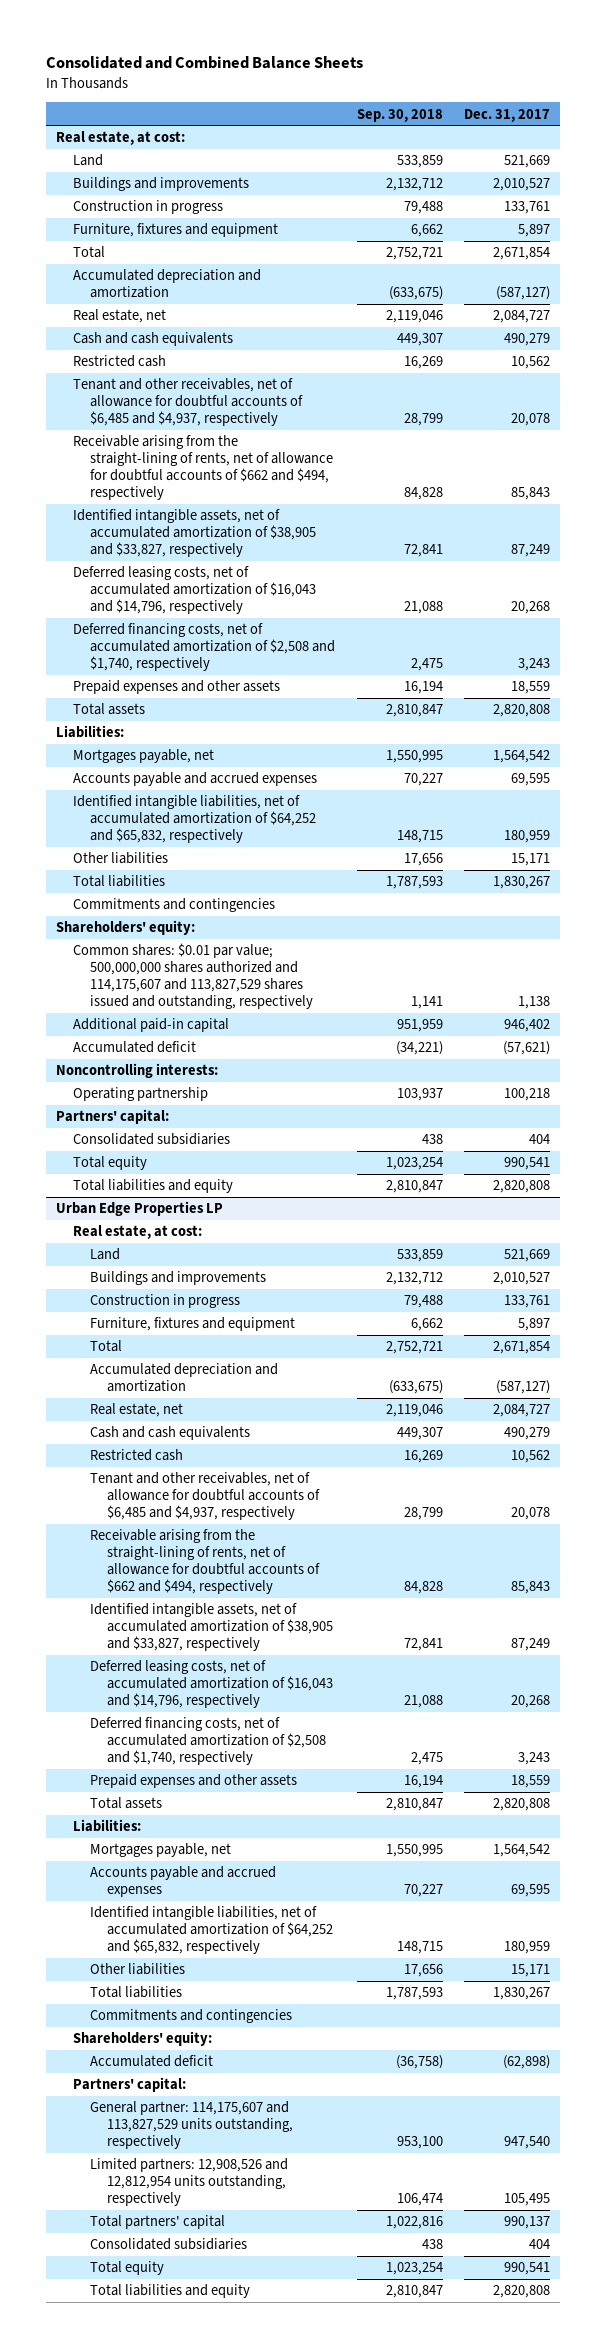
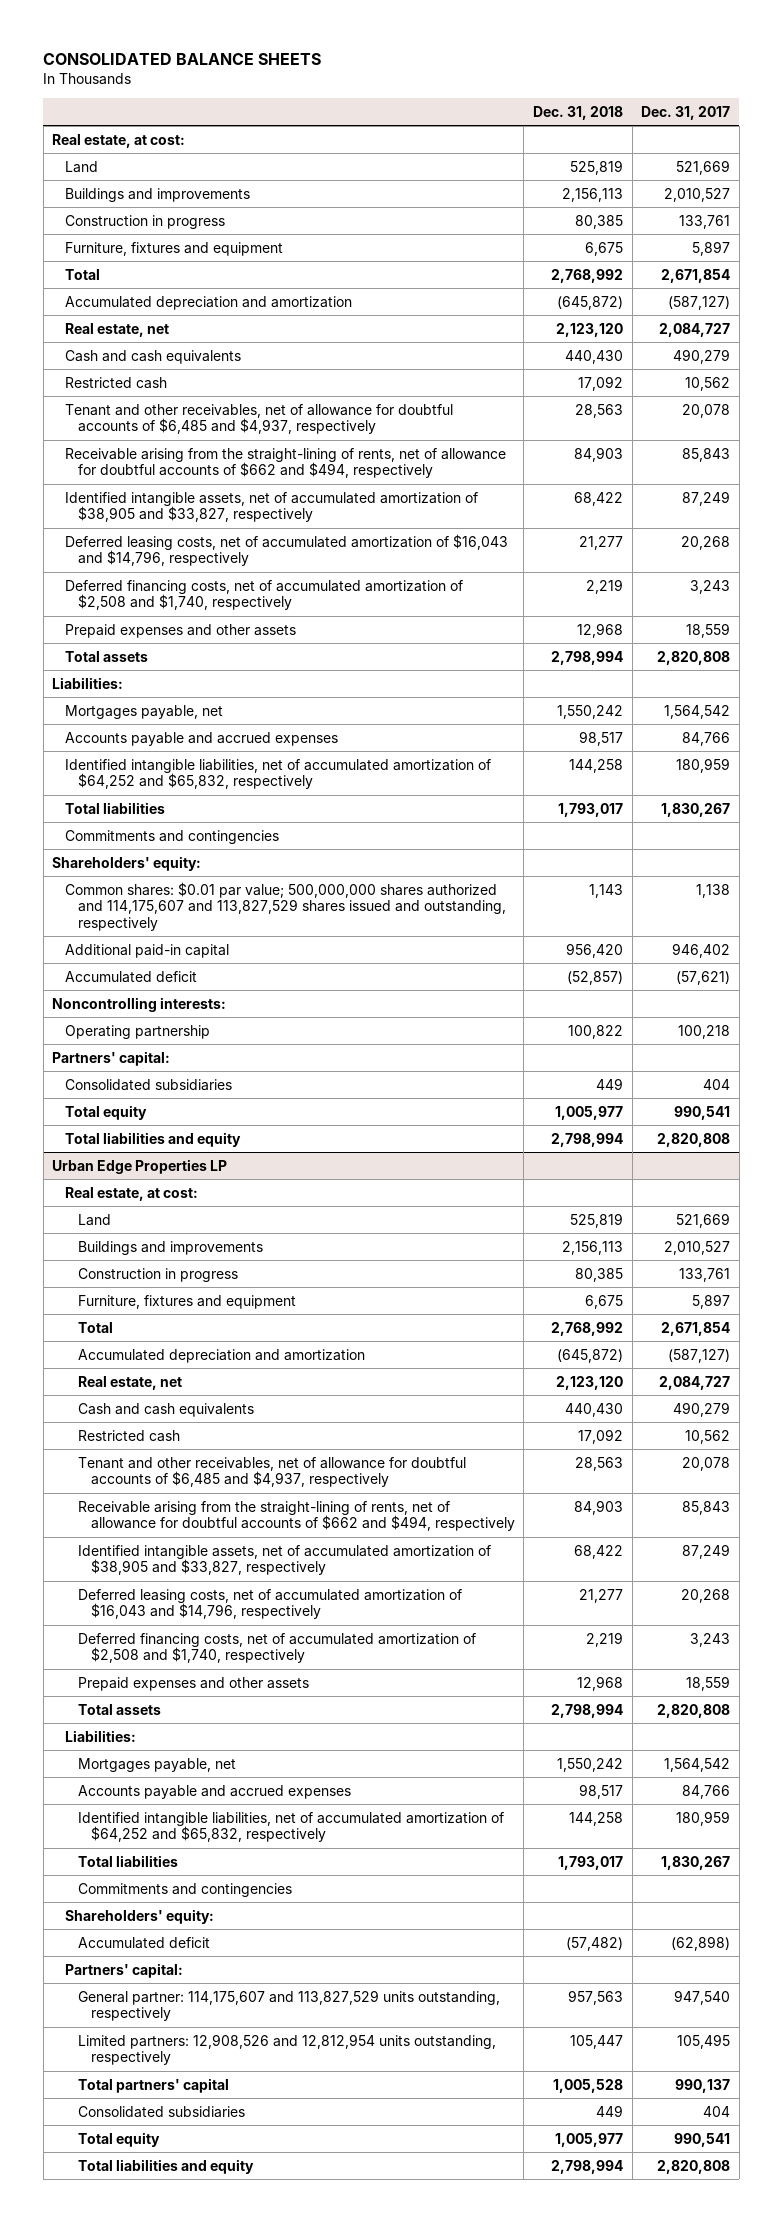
[45,56,363,70] Consolidated and Combined Balance Sheets -> [43,53,322,66] CONSOLIDATED BALANCE SHEETS
[356,108,443,122] Sep. 30, 2018 -> none
none -> [532,105,623,120] Dec. 31, 2018
[510,773,550,787] 69,595 -> [682,731,731,746] 84,766
[73,852,169,865] Other liabilities -> none
[510,1884,550,1898] 69,595 -> [682,1784,731,1799] 84,766
[90,1963,186,1976] Other liabilities -> none

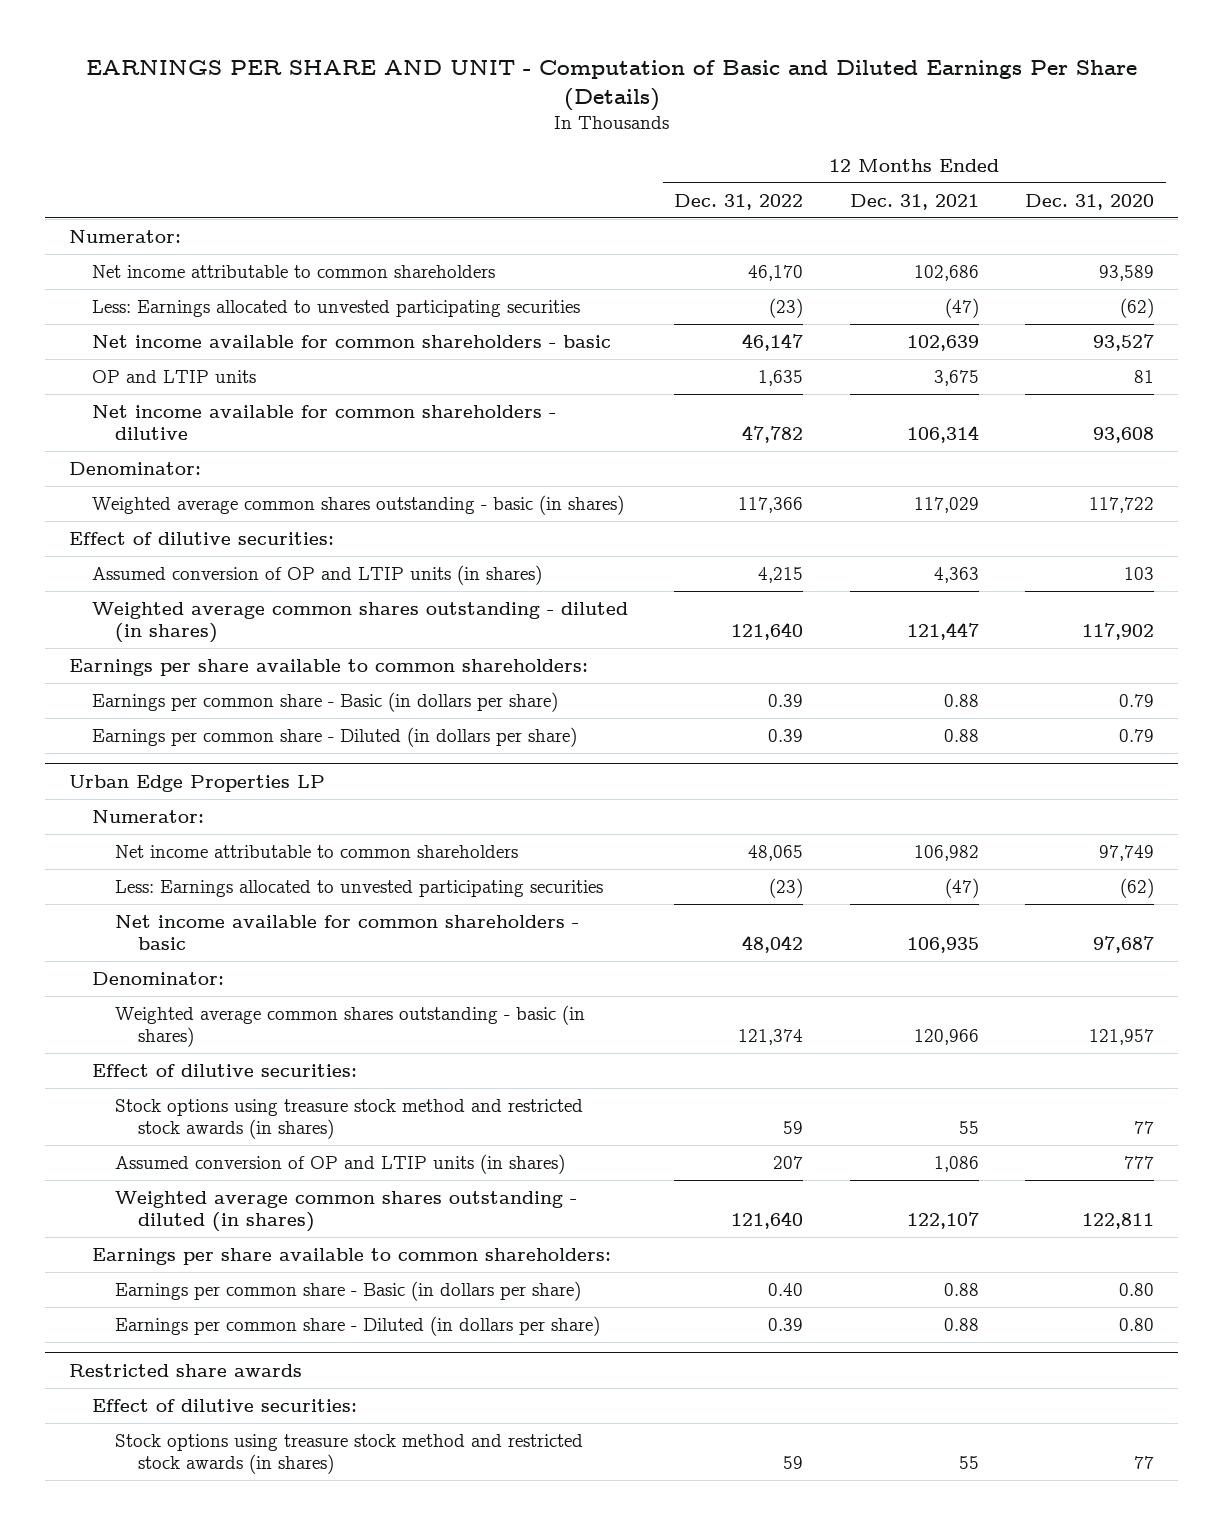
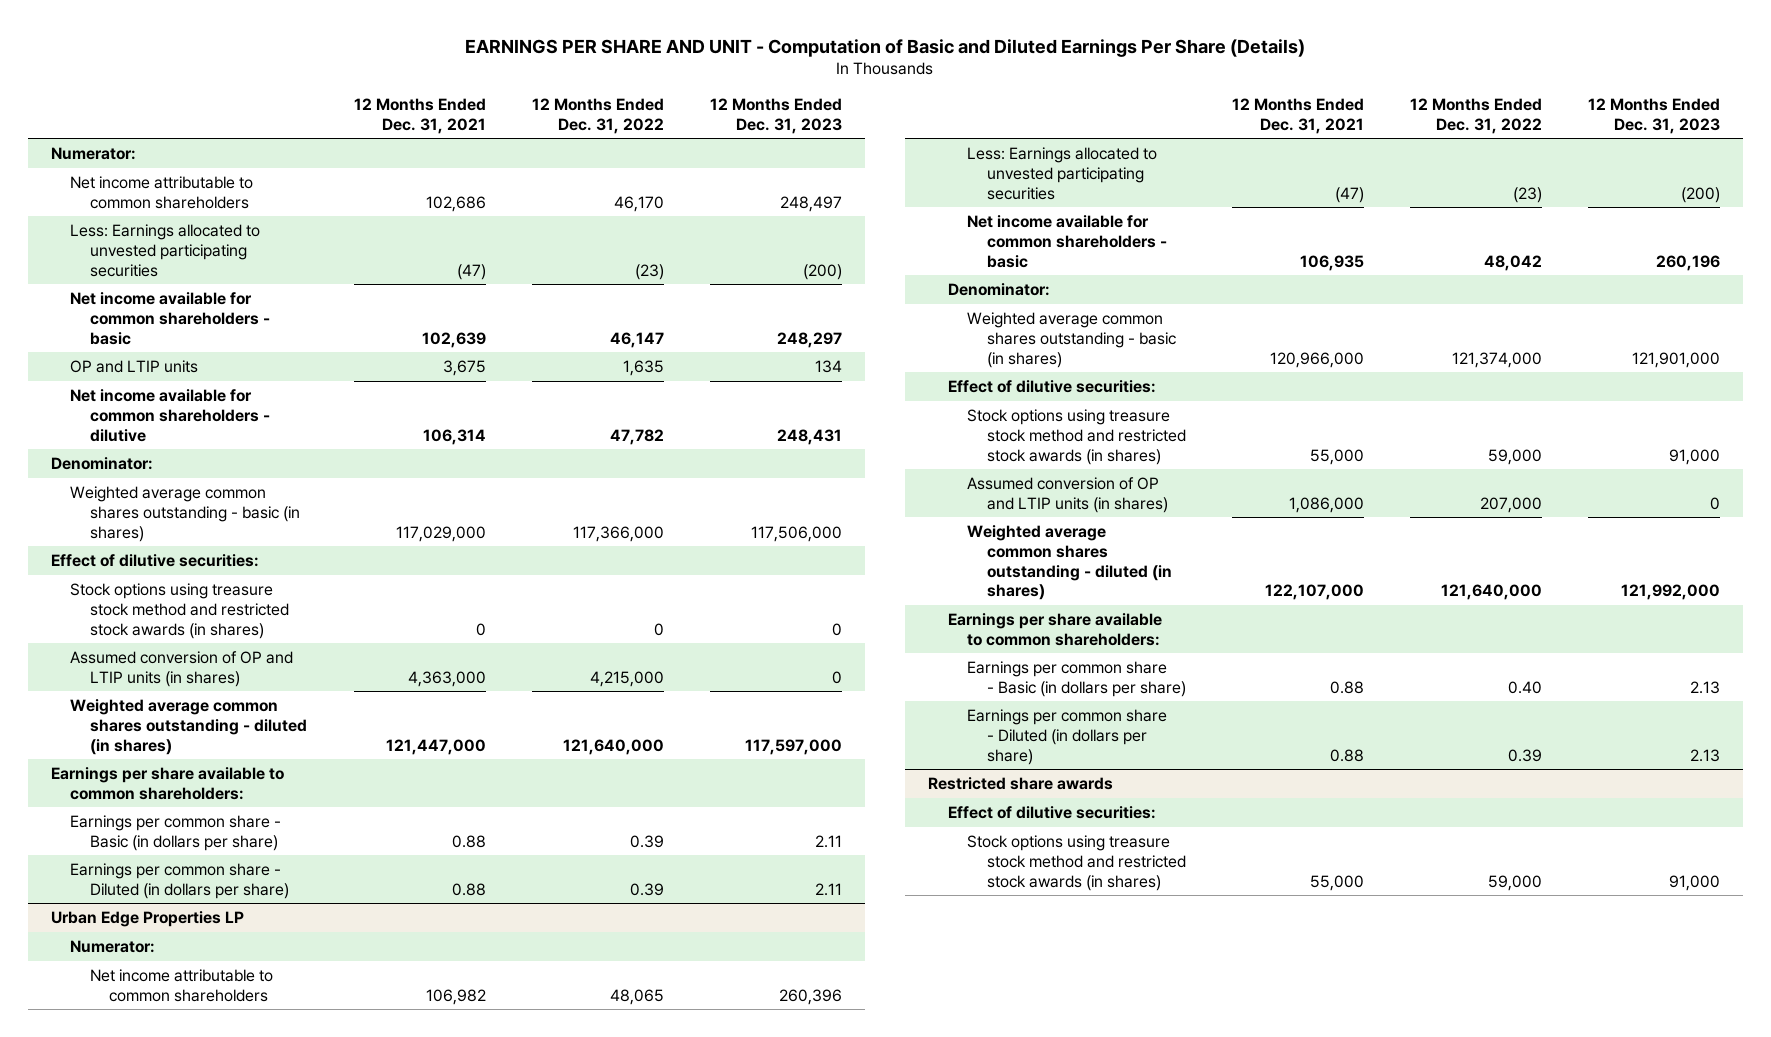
[1025,193,1155,210] Dec. 31, 2020 -> none
none -> [710,98,843,134] 12 Months Ended Dec. 31, 2023
[738,496,804,513] 117,366 -> [573,525,665,542] 117,366,000
[913,496,979,513] 117,029 -> [396,525,487,542] 117,029,000
none -> [70,582,289,639] Stock options using treasure stock method and restricted stock awards (in shares)
[758,566,804,583] 4,215 -> [590,670,665,687] 4,215,000
[933,566,979,583] 4,363 -> [408,670,487,687] 4,363,000
[731,621,804,640] 121,640 -> [563,738,665,755] 121,640,000
[906,621,979,640] 121,447 -> [386,738,487,755] 121,447,000
[738,1028,804,1045] 121,374 -> [1451,351,1542,368] 121,374,000
[913,1028,979,1045] 120,966 -> [1269,351,1364,368] 120,966,000
[783,1120,804,1134] 59 -> [1487,448,1542,465] 59,000
[958,1120,979,1134] 55 -> [1309,448,1364,465] 55,000
[773,1155,804,1169] 207 -> [1479,496,1542,513] 207,000
[933,1155,979,1172] 1,086 -> [1288,496,1364,513] 1,086,000
[731,1210,804,1229] 121,640 -> [1440,584,1542,601] 121,640,000
[906,1211,979,1229] 122,107 -> [1264,584,1364,601] 122,107,000
[783,1455,804,1469] 59 -> [1487,874,1542,891] 59,000
[958,1455,979,1469] 55 -> [1309,874,1364,891] 55,000

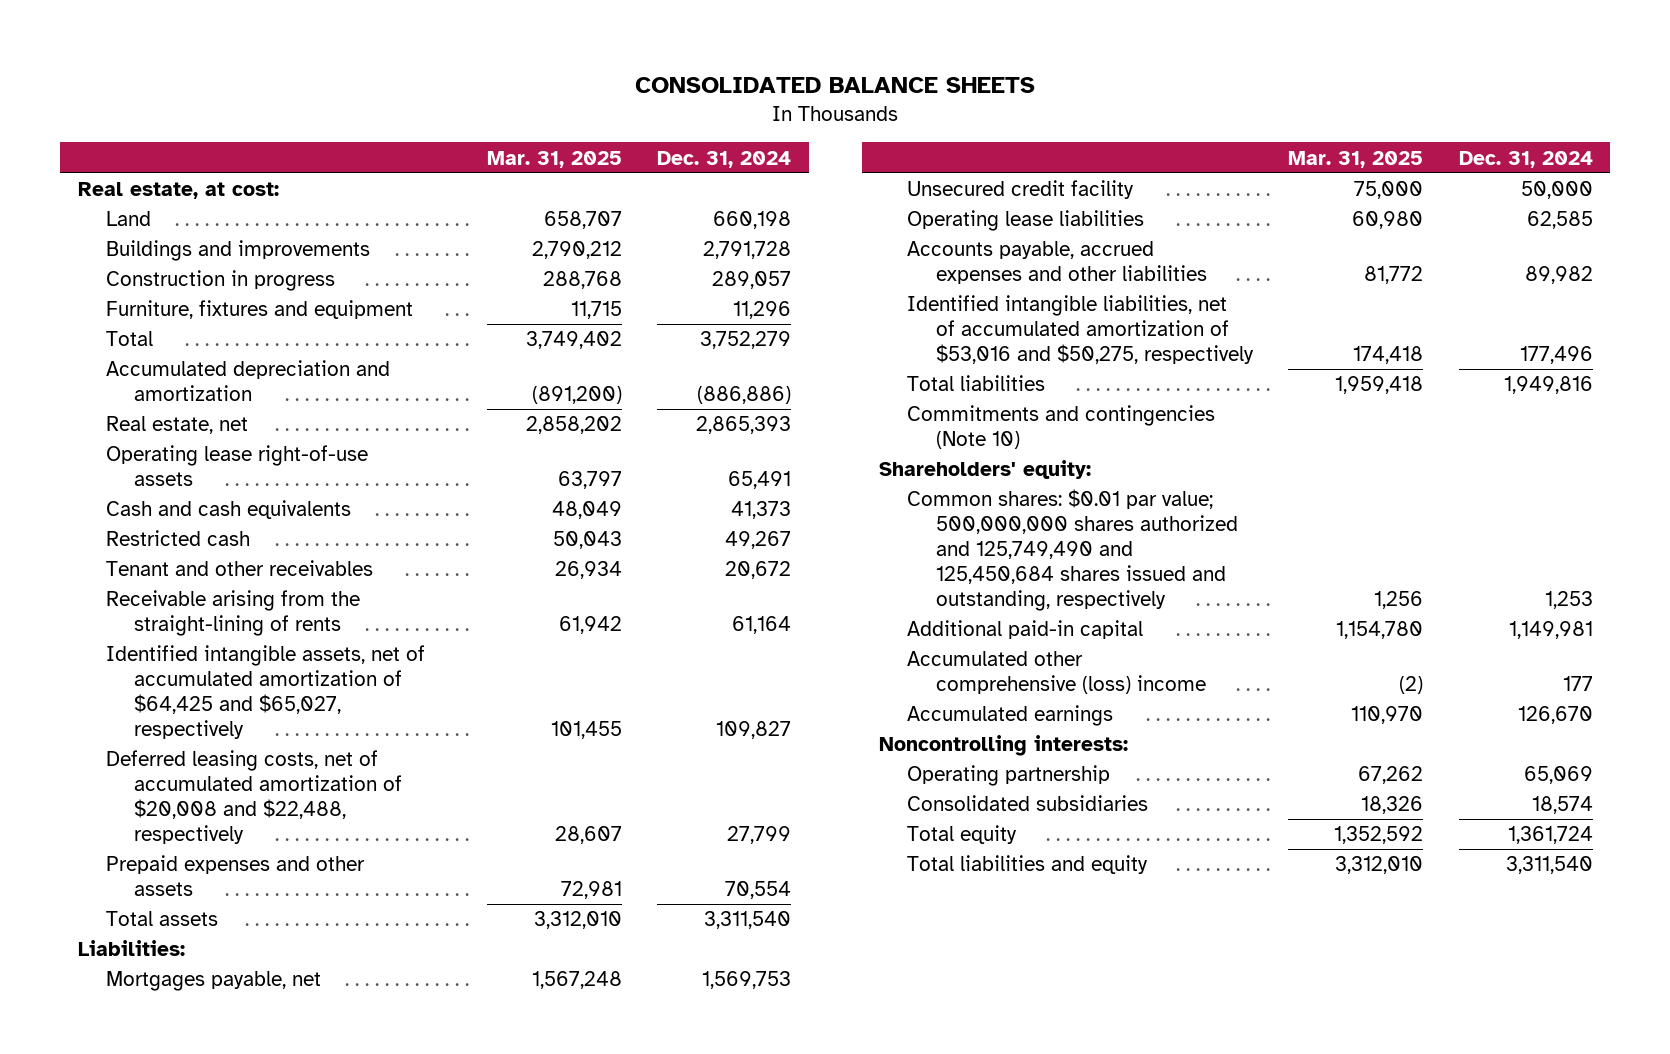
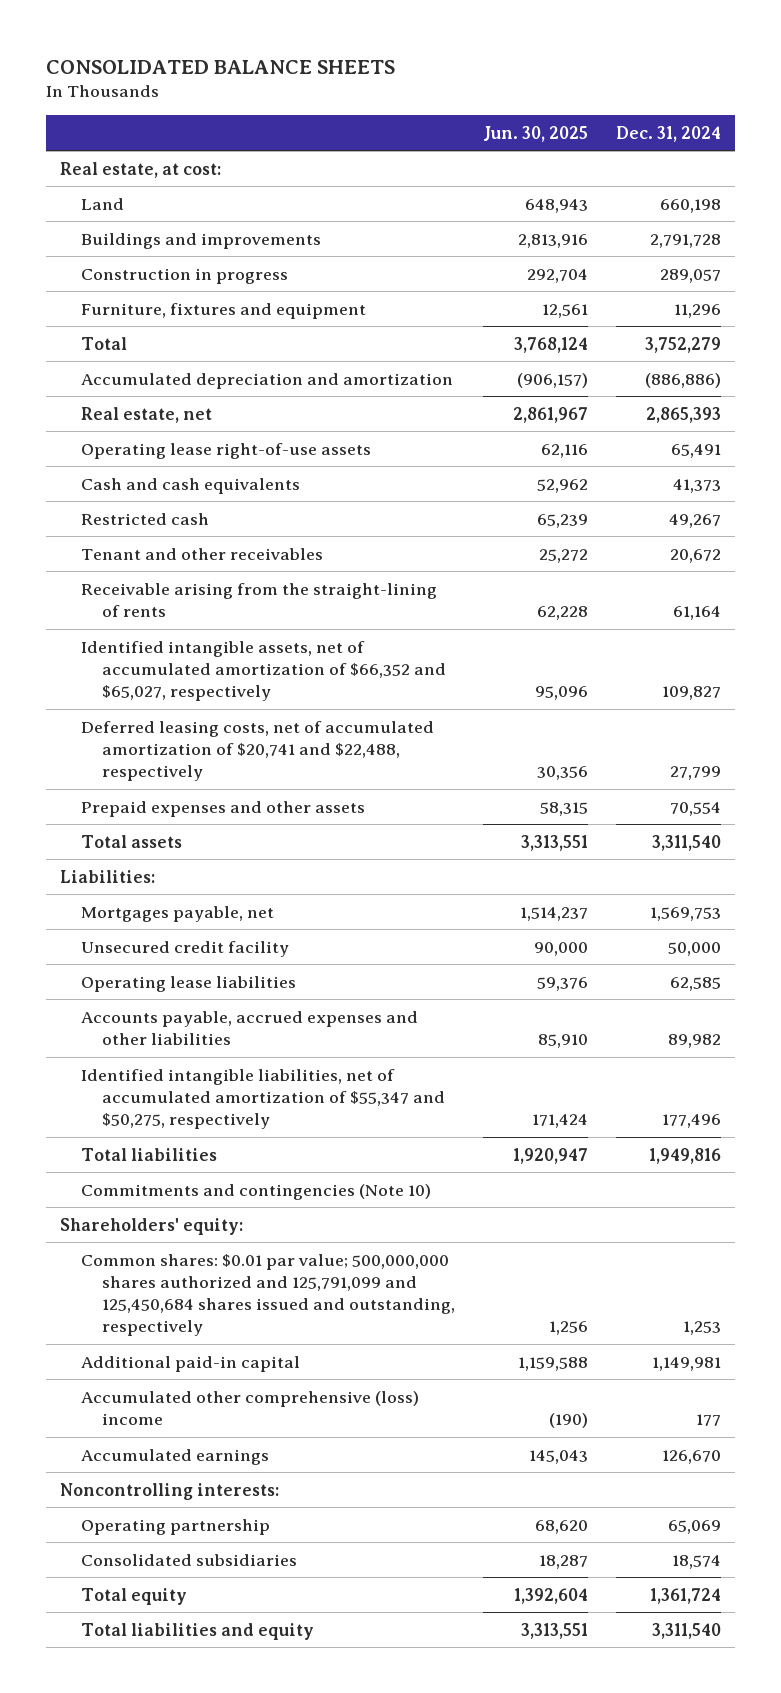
[486,150,622,168] Mar. 31, 2025 -> none
none -> [483,125,589,142] Jun. 30, 2025
[105,645,425,739] Identified intangible assets, net of accumulated amortization of $64,425 and $65,027, respectively -> [81,640,446,702] Identified intangible assets, net of accumulated amortization of $66,352 and $65,027, respectively
[105,750,403,844] Deferred leasing costs, net of accumulated amortization of $20,008 and $22,488, respectively -> [81,720,435,782] Deferred leasing costs, net of accumulated amortization of $20,741 and $22,488, respectively
[907,295,1254,365] Identified intangible liabilities, net of accumulated amortization of $53,016 and $50,275, respectively -> [81,1068,445,1130] Identified intangible liabilities, net of accumulated amortization of $55,347 and $50,275, respectively
[907,489,1238,611] Common shares: $0.01 par value; 500,000,000 shares authorized and 125,749,490 and 125,450,684 shares issued and outstanding, respectively -> [81,1253,455,1337] Common shares: $0.01 par value; 500,000,000 shares authorized and 125,791,099 and 125,450,684 shares issued and outstanding, respectively

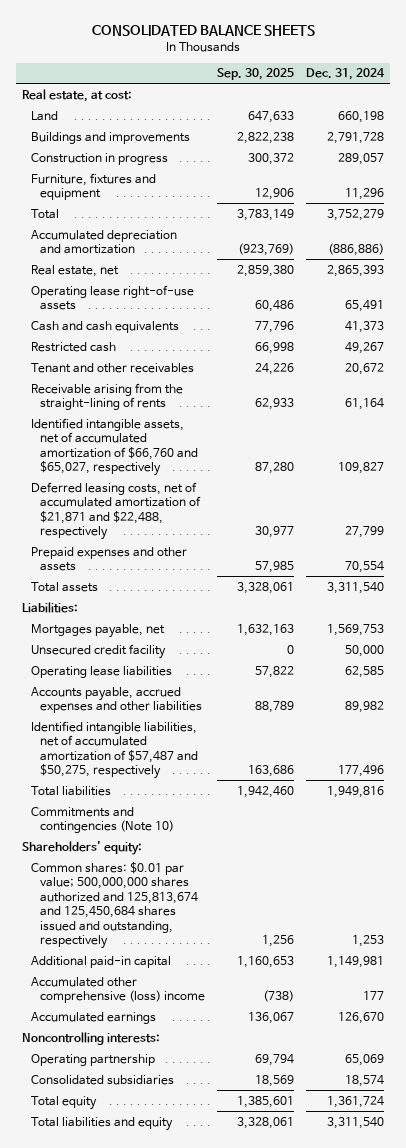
[483,125,589,142] Jun. 30, 2025 -> none
none -> [216,68,294,81] Sep. 30, 2025
[81,640,446,702] Identified intangible assets, net of accumulated amortization of $66,352 and $65,027, respectively -> [30,417,198,477] Identified intangible assets, net of accumulated amortization of $66,760 and $65,027, respectively
[81,720,435,782] Deferred leasing costs, net of accumulated amortization of $20,741 and $22,488, respectively -> [30,481,201,541] Deferred leasing costs, net of accumulated amortization of $21,871 and $22,488, respectively
[81,1068,445,1130] Identified intangible liabilities, net of accumulated amortization of $55,347 and $50,275, respectively -> [30,720,198,780] Identified intangible liabilities, net of accumulated amortization of $57,487 and $50,275, respectively
[81,1253,455,1337] Common shares: $0.01 par value; 500,000,000 shares authorized and 125,791,099 and 125,450,684 shares issued and outstanding, respectively -> [30,861,198,950] Common shares: $0.01 par value; 500,000,000 shares authorized and 125,813,674 and 125,450,684 shares issued and outstanding, respectively

